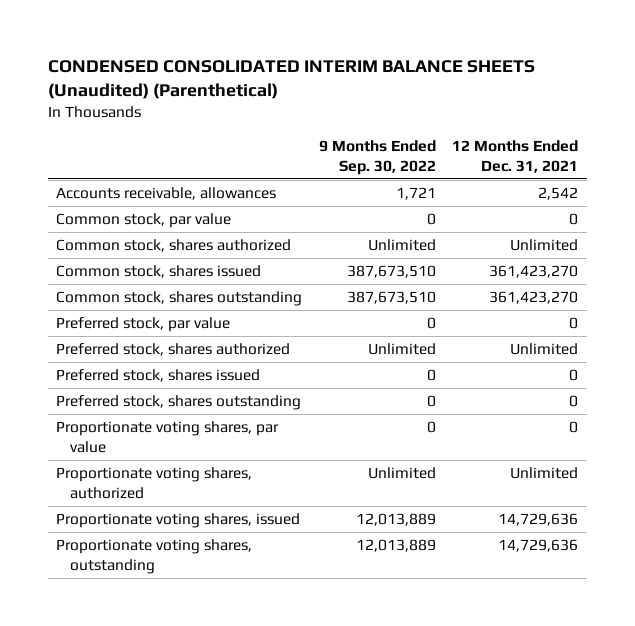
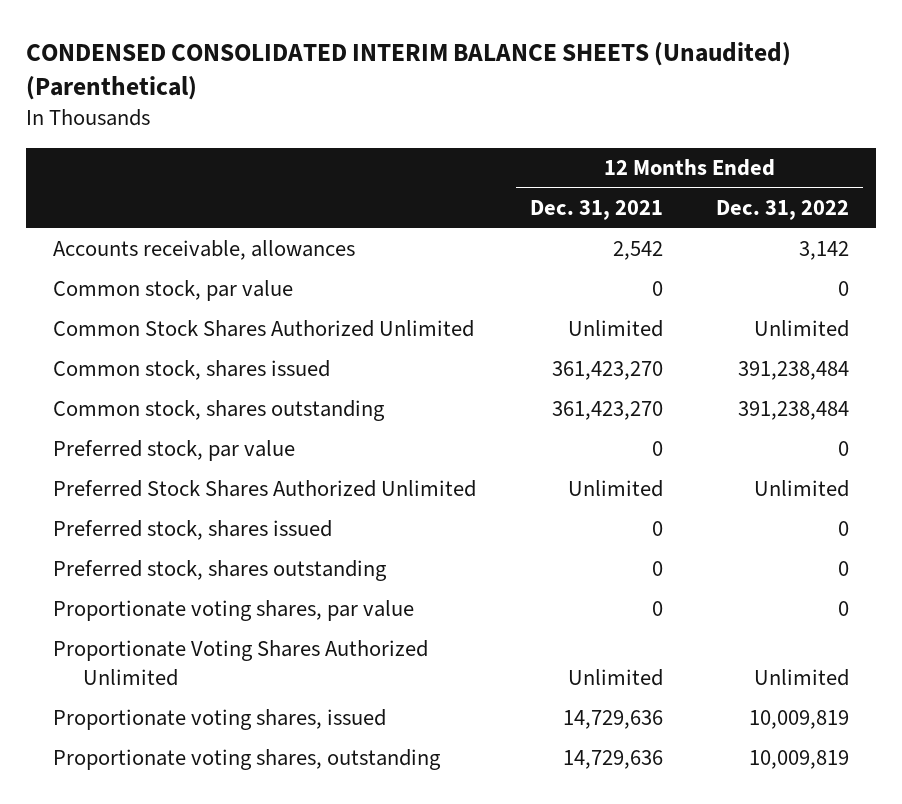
[318,140,436,175] 9 Months Ended Sep. 30, 2022 -> none
none -> [716,199,850,220] Dec. 31, 2022
[56,239,292,253] Common stock, shares authorized -> [53,320,475,338] Common Stock Shares Authorized Unlimited
[56,343,291,357] Preferred stock, shares authorized -> [53,480,477,498] Preferred Stock Shares Authorized Unlimited
[56,467,253,499] Proportionate voting shares, authorized -> [53,640,429,686] Proportionate Voting Shares Authorized Unlimited

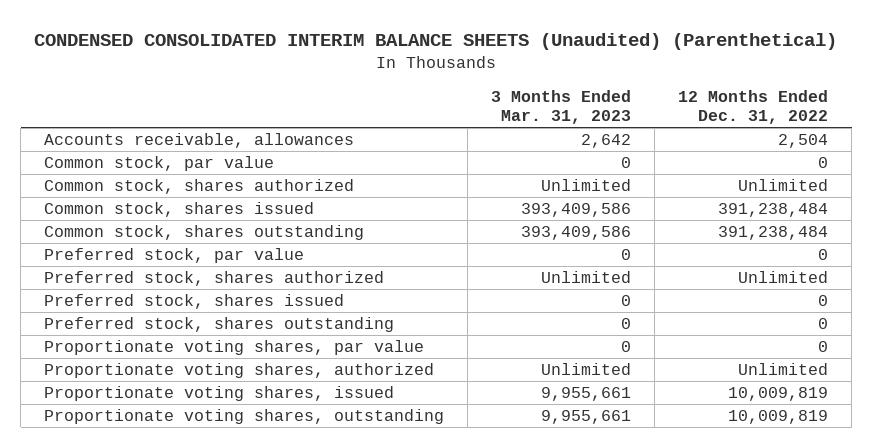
[529,199,663,220] Dec. 31, 2021 -> none
none -> [491,89,632,124] 3 Months Ended Mar. 31, 2023
[799,241,850,261] 3,142 -> [778,134,829,149] 2,504
[53,320,475,338] Common Stock Shares Authorized Unlimited -> [44,179,355,195] Common stock, shares authorized
[53,480,477,498] Preferred Stock Shares Authorized Unlimited -> [44,271,385,287] Preferred stock, shares authorized
[53,640,429,686] Proportionate Voting Shares Authorized Unlimited -> [44,363,435,379] Proportionate voting shares, authorized

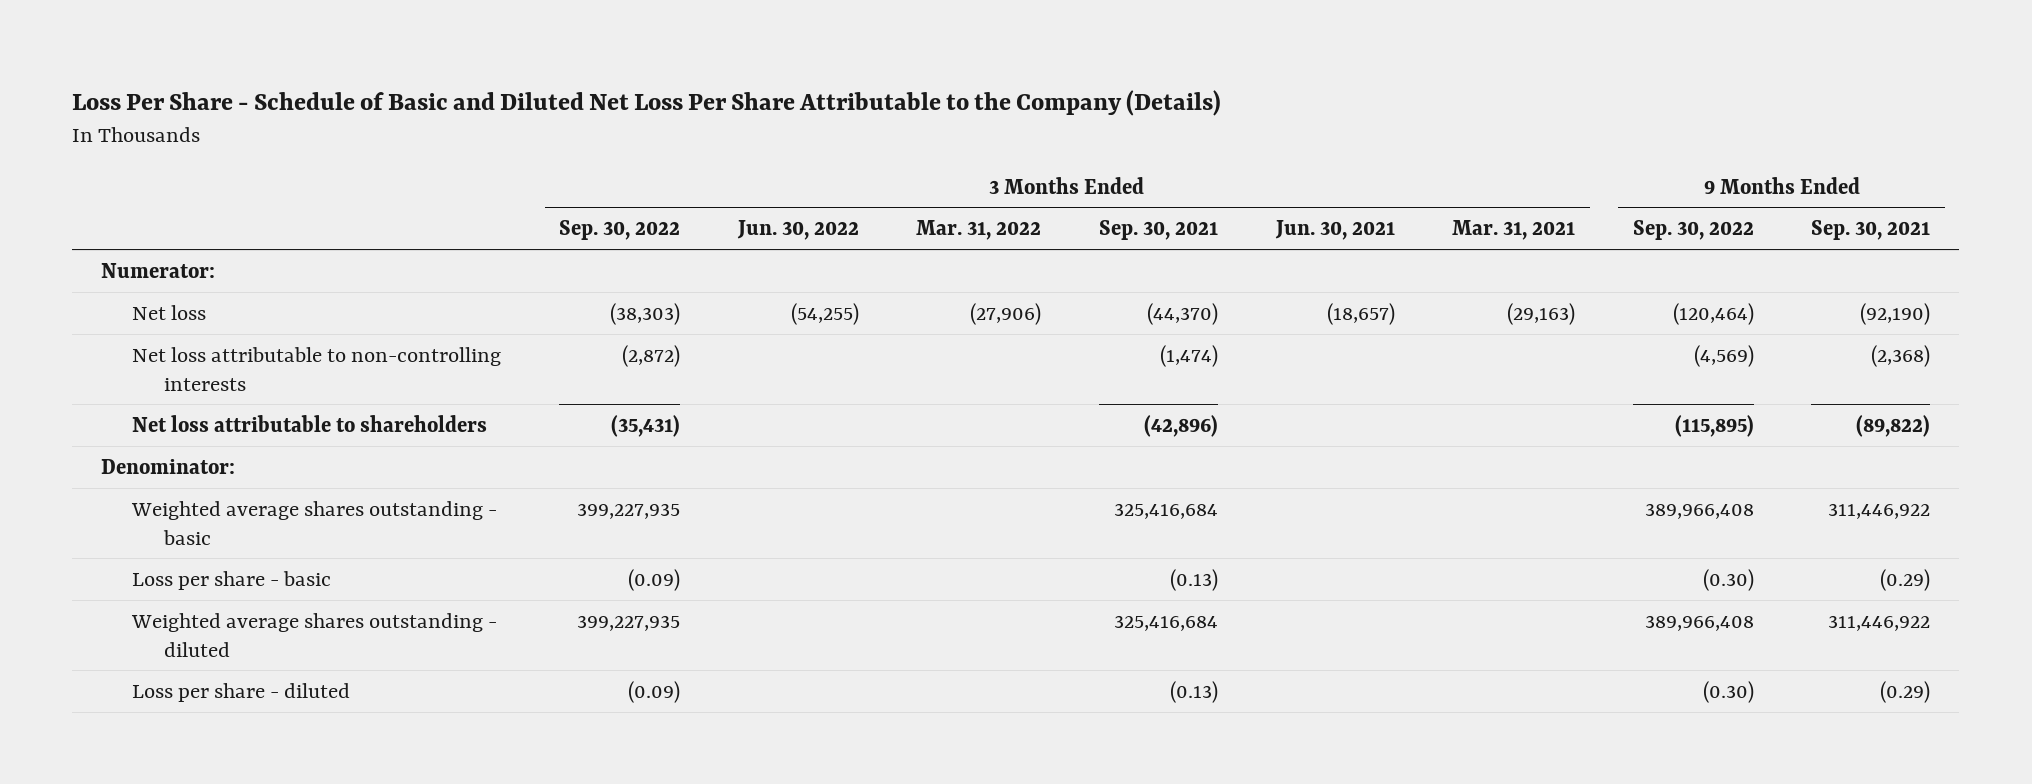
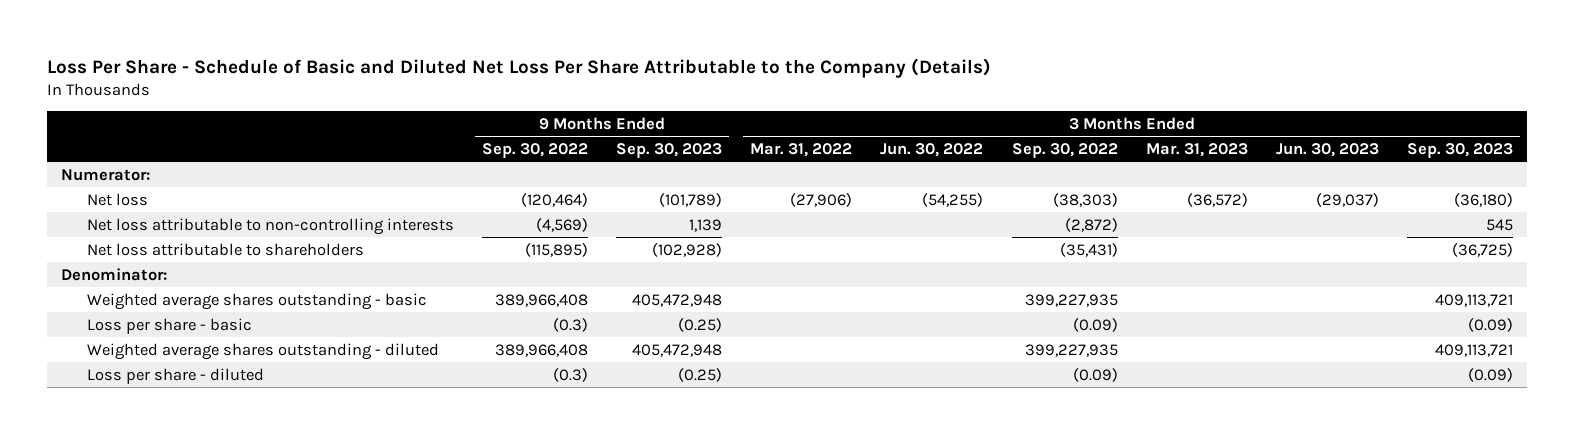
[1098,220,1218,241] Sep. 30, 2021 -> none
[1274,220,1395,241] Jun. 30, 2021 -> none
[1452,220,1576,241] Mar. 31, 2021 -> none
[1811,220,1931,241] Sep. 30, 2021 -> none
none -> [616,143,723,159] Sep. 30, 2023
none -> [1145,143,1248,158] Mar. 31, 2023
none -> [1275,143,1379,158] Jun. 30, 2023
none -> [1406,143,1513,159] Sep. 30, 2023
[1702,568,1754,591] (0.30) -> [553,317,589,332] (0.3)
[1702,680,1754,703] (0.30) -> [553,367,589,382] (0.3)

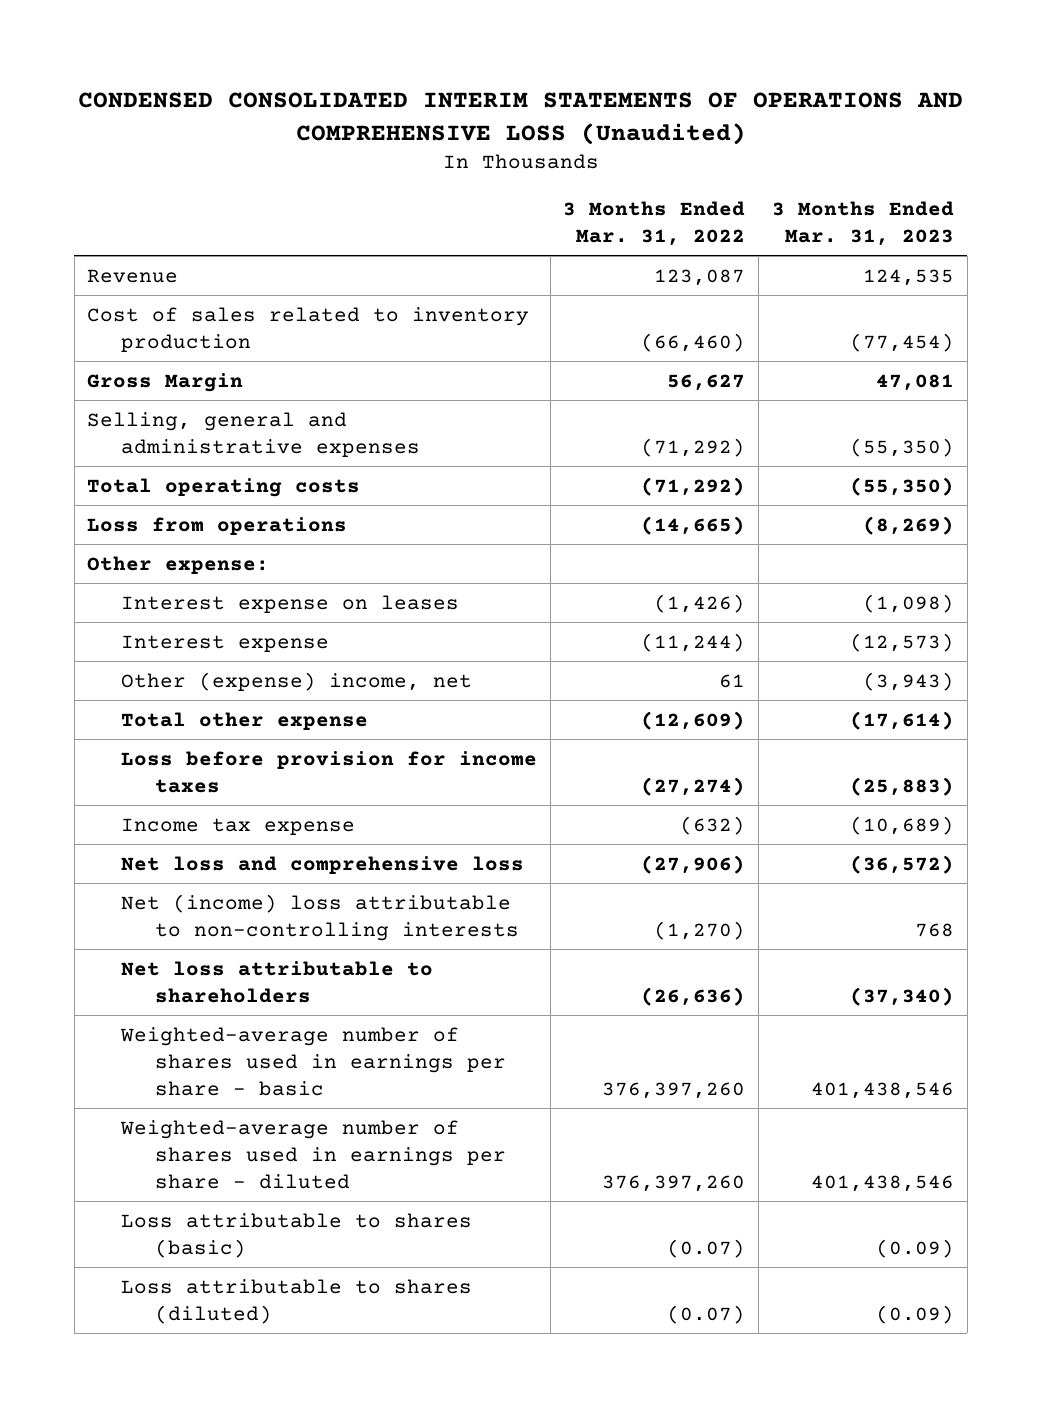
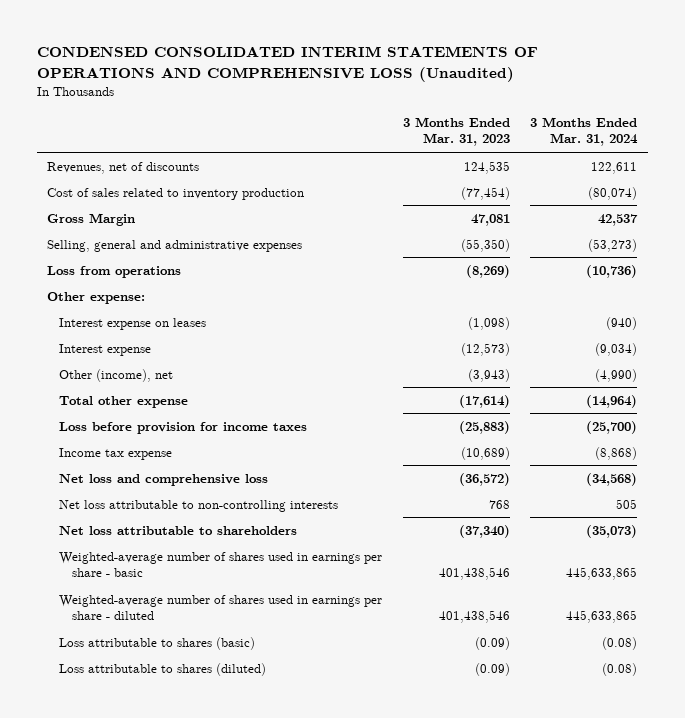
[563,201,746,247] 3 Months Ended Mar. 31, 2022 -> none
none -> [530,116,639,147] 3 Months Ended Mar. 31, 2024
[87,268,179,283] Revenue -> [47,161,200,174] Revenues, net of discounts
[87,477,361,497] Total operating costs -> none
[120,671,472,691] Other (expense) income, net -> [59,368,174,382] Other (income), net
[120,893,519,941] Net (income) loss attributable to non-controlling interests -> [59,499,339,512] Net loss attributable to non-controlling interests

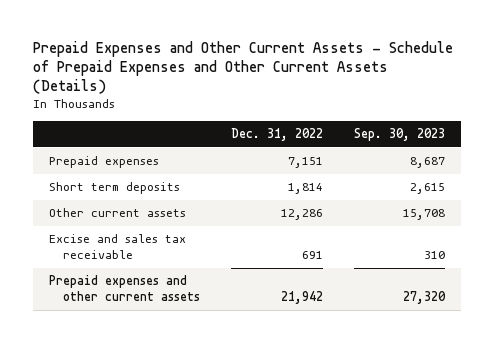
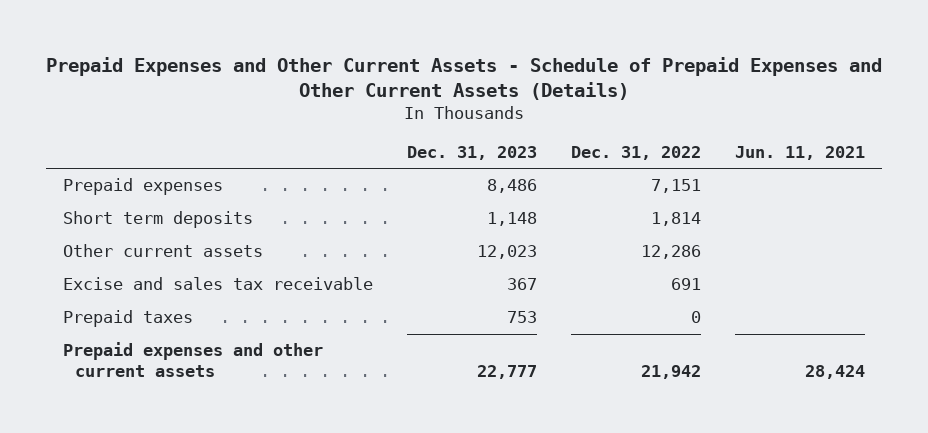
[354,128,446,142] Sep. 30, 2023 -> none
none -> [407,146,538,161] Dec. 31, 2023
none -> [735,146,866,161] Jun. 11, 2021
none -> [62,310,193,328] Prepaid taxes

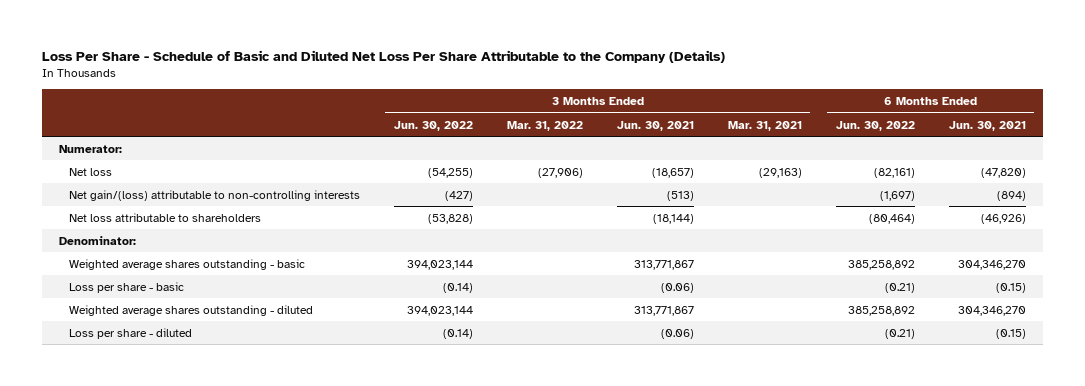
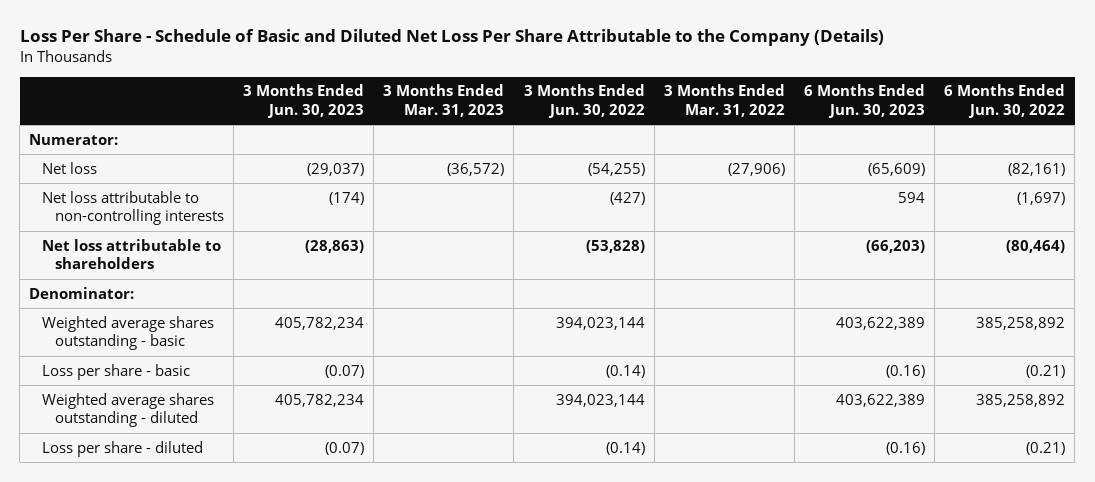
[616,120,694,131] Jun. 30, 2021 -> none
[727,120,802,131] Mar. 31, 2021 -> none
[948,120,1026,131] Jun. 30, 2021 -> none
none -> [243,84,365,118] 3 Months Ended Jun. 30, 2023
none -> [383,84,505,117] 3 Months Ended Mar. 31, 2023
none -> [804,84,926,118] 6 Months Ended Jun. 30, 2023
[68,189,360,201] Net gain/(loss) attributable to non-controlling interests -> [42,190,224,226] Net loss attributable to non-controlling interests

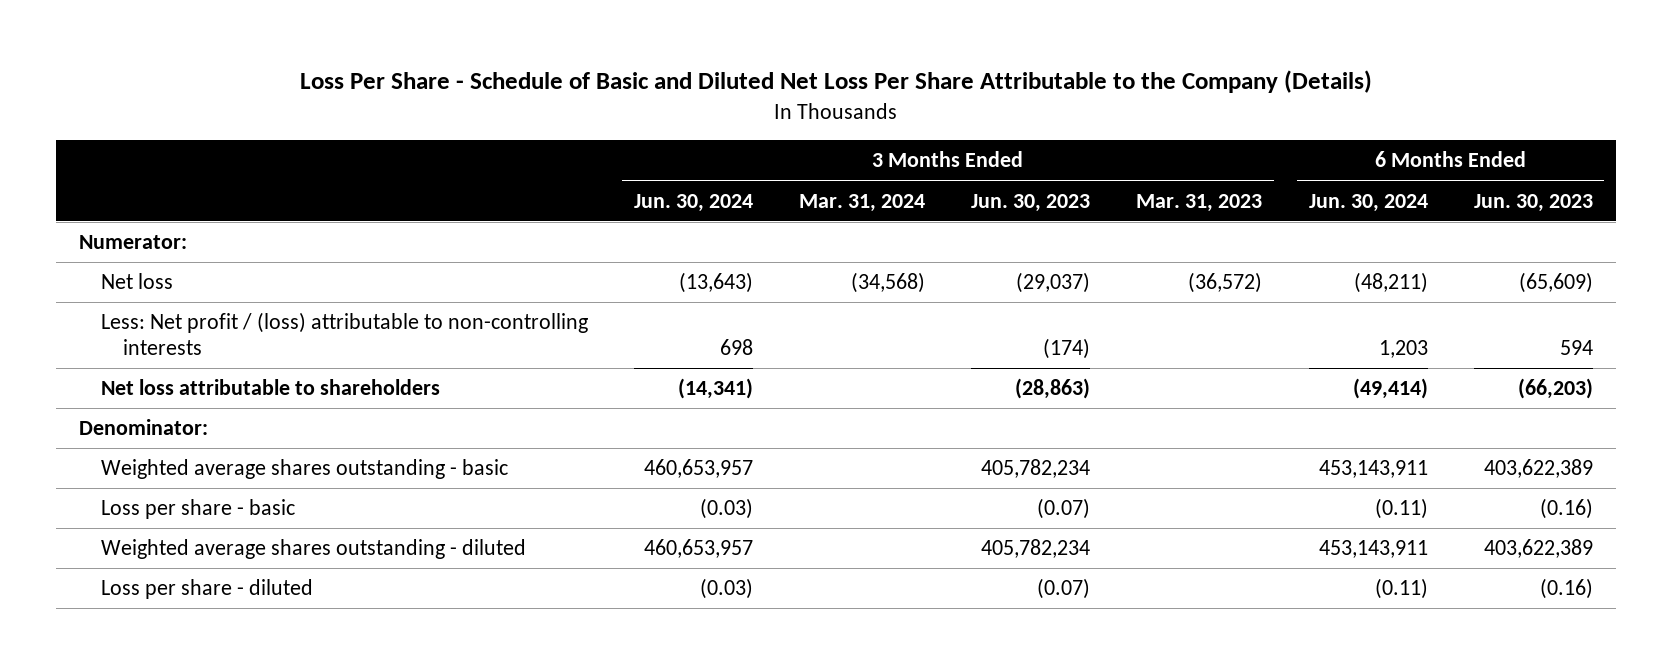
[523,84,645,118] 3 Months Ended Jun. 30, 2022 -> none
[663,84,785,117] 3 Months Ended Mar. 31, 2022 -> none
[944,84,1066,118] 6 Months Ended Jun. 30, 2022 -> none
none -> [633,193,753,212] Jun. 30, 2024
none -> [799,193,926,212] Mar. 31, 2024
none -> [1308,193,1428,212] Jun. 30, 2024
[42,190,224,226] Net loss attributable to non-controlling interests -> [100,312,588,356] Less: Net profit / (loss) attributable to non-controlling interests

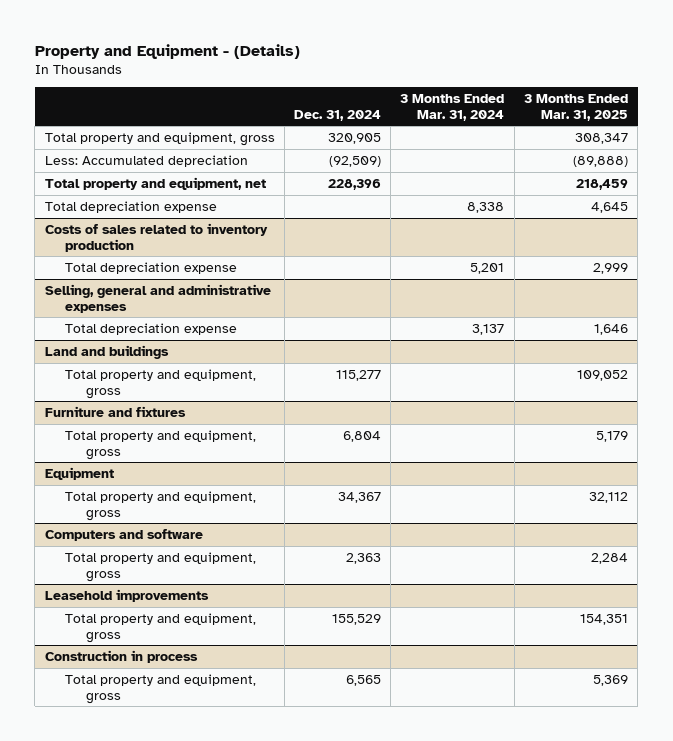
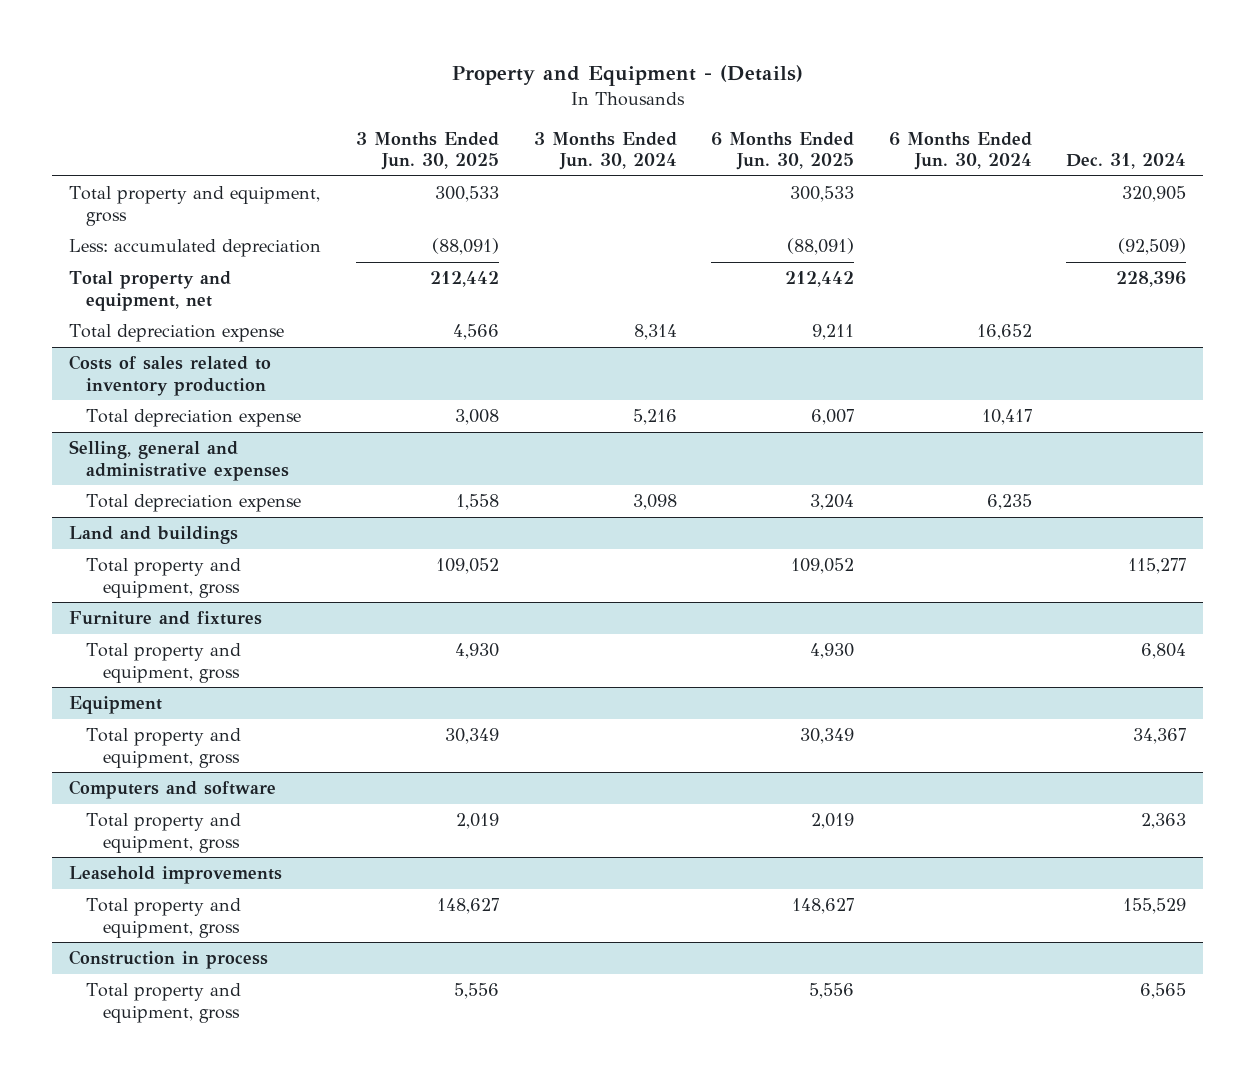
[400,93,505,121] 3 Months Ended Mar. 31, 2024 -> none
[523,93,628,121] 3 Months Ended Mar. 31, 2025 -> none
none -> [356,131,500,171] 3 Months Ended Jun. 30, 2025
none -> [533,131,677,171] 3 Months Ended Jun. 30, 2024
none -> [711,131,855,171] 6 Months Ended Jun. 30, 2025
none -> [888,131,1032,171] 6 Months Ended Jun. 30, 2024
[44,154,248,167] Less: Accumulated depreciation -> [69,239,322,258] Less: accumulated depreciation

